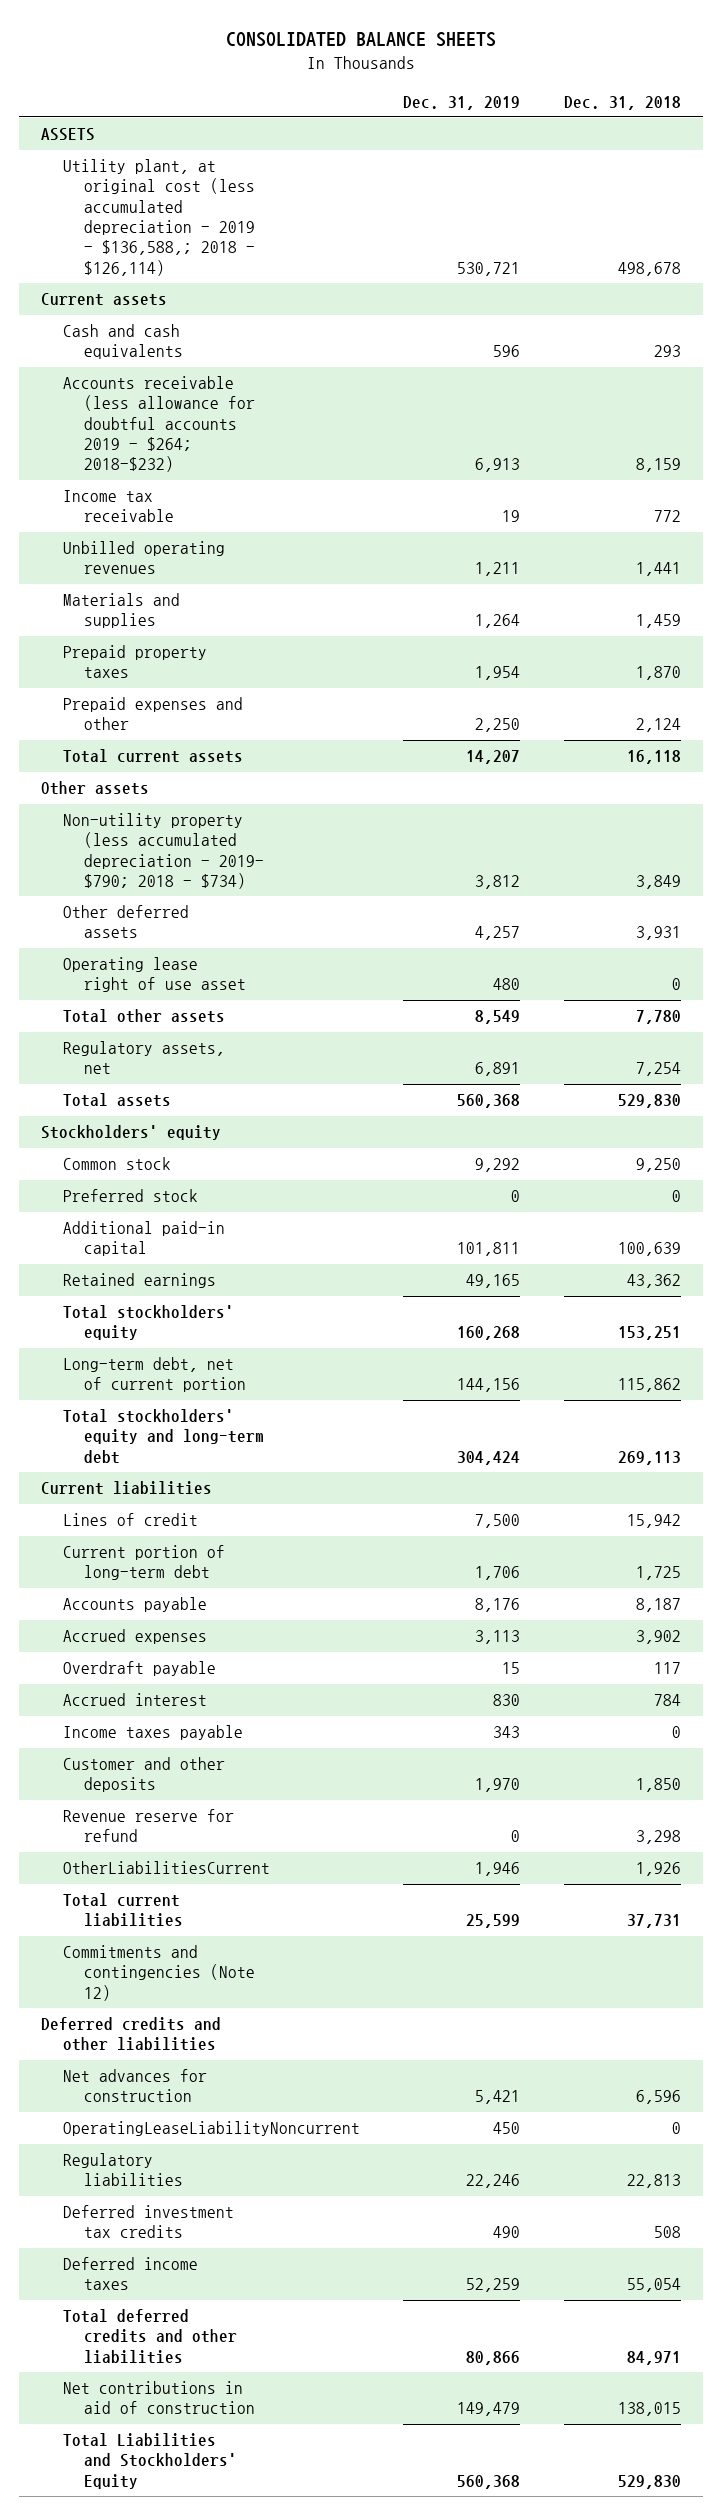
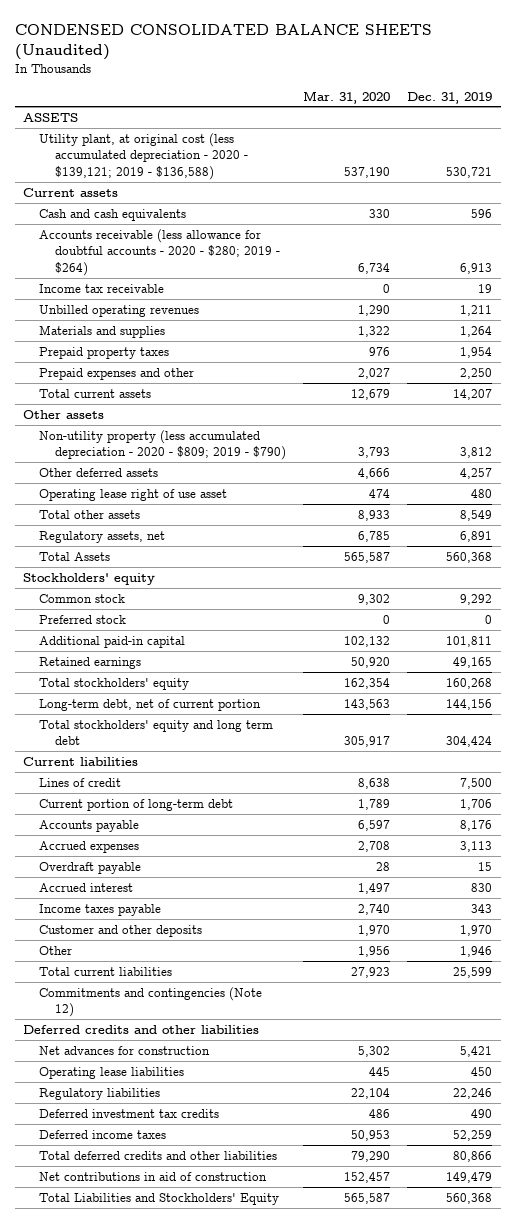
[226,32,497,48] CONSOLIDATED BALANCE SHEETS -> [14,23,432,61] CONDENSED CONSOLIDATED BALANCE SHEETS (Unaudited)
[564,95,682,110] Dec. 31, 2018 -> none
none -> [303,90,391,104] Mar. 31, 2020
[62,159,256,276] Utility plant, at original cost (less accumulated depreciation - 2019 - $136,588,; 2018 - $126,114) -> [39,132,249,180] Utility plant, at original cost (less accumulated depreciation - 2020 - $139,121; 2019 - $136,588)
[62,376,256,473] Accounts receivable (less allowance for doubtful accounts 2019 - $264; 2018-$232) -> [39,228,281,276] Accounts receivable (less allowance for doubtful accounts - 2020 - $280; 2019 - $264)
[62,813,265,890] Non-utility property (less accumulated depreciation - 2019- $790; 2018 - $734) -> [39,429,287,461] Non-utility property (less accumulated depreciation - 2020 - $809; 2019 - $790)
[62,1093,171,1108] Total assets -> [39,551,111,561] Total Assets
[62,1409,265,1464] Total stockholders' equity and long-term debt -> [39,719,274,746] Total stockholders' equity and long term debt
[62,1809,234,1843] Revenue reserve for refund -> none
[62,1861,270,1875] OtherLiabilitiesCurrent -> [39,945,73,955] Other
[62,2121,360,2137] OperatingLeaseLiabilityNoncurrent -> [39,1066,185,1079] Operating lease liabilities

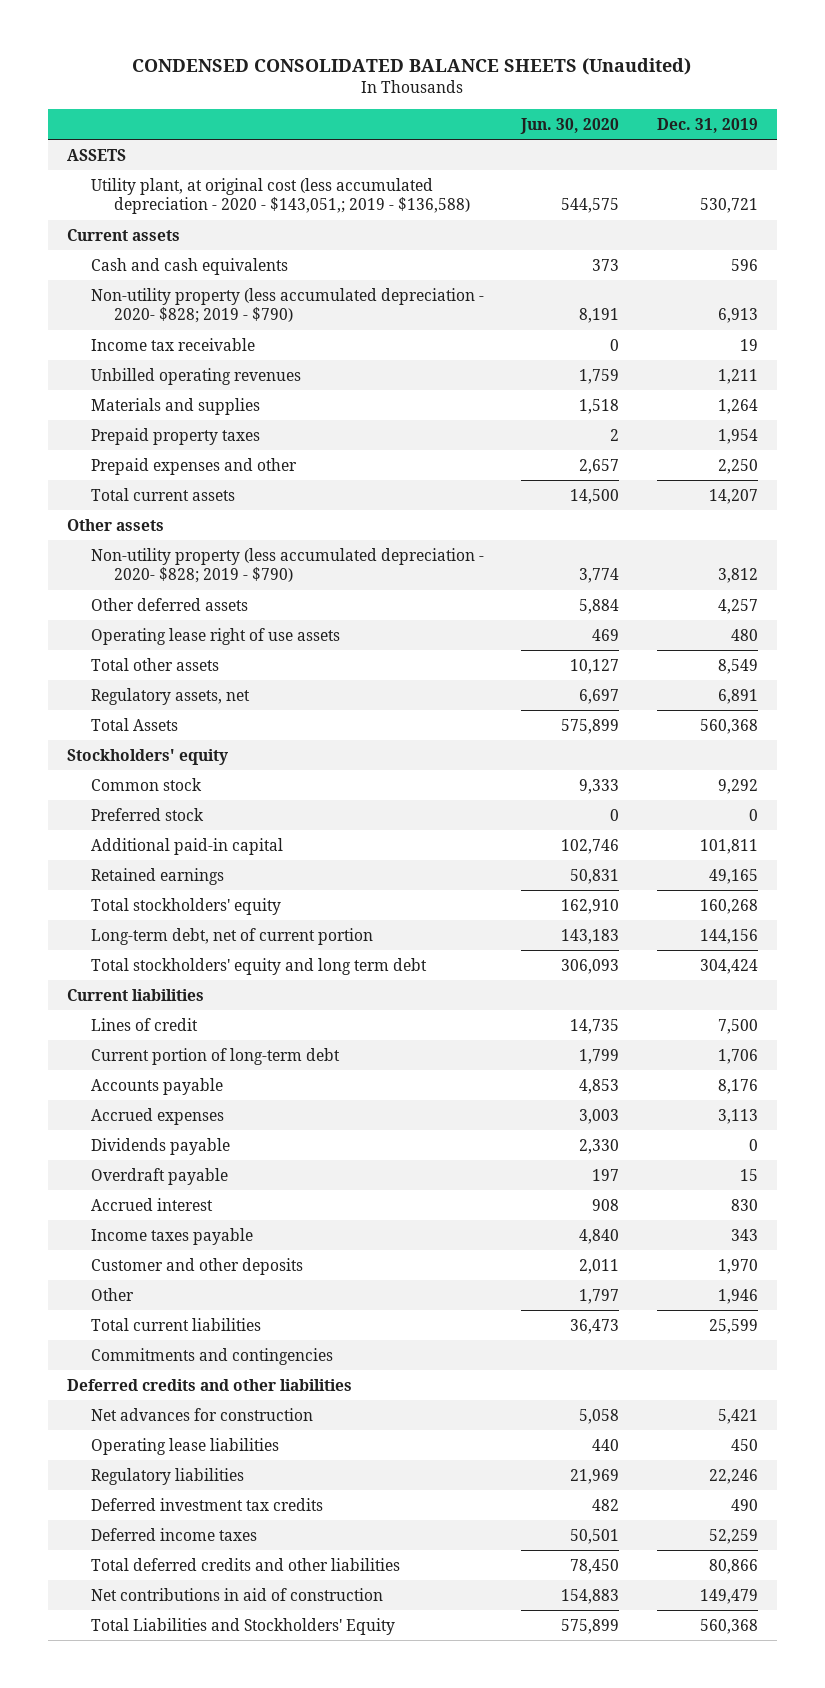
[303,90,391,104] Mar. 31, 2020 -> none
none -> [520,117,620,134] Jun. 30, 2020
[39,132,249,180] Utility plant, at original cost (less accumulated depreciation - 2020 - $139,121; 2019 - $136,588) -> [90,177,471,215] Utility plant, at original cost (less accumulated depreciation - 2020 - $143,051,; 2019 - $136,588)
[39,228,281,276] Accounts receivable (less allowance for doubtful accounts - 2020 - $280; 2019 - $264) -> [90,287,484,324] Non-utility property (less accumulated depreciation - 2020- $828; 2019 - $790)
[39,429,287,461] Non-utility property (less accumulated depreciation - 2020 - $809; 2019 - $790) -> [90,547,484,584] Non-utility property (less accumulated depreciation - 2020- $828; 2019 - $790)
[39,488,228,501] Operating lease right of use asset -> [90,627,340,645] Operating lease right of use assets
none -> [90,1137,230,1155] Dividends payable
[39,986,263,1018] Commitments and contingencies (Note 12) -> [90,1347,333,1365] Commitments and contingencies

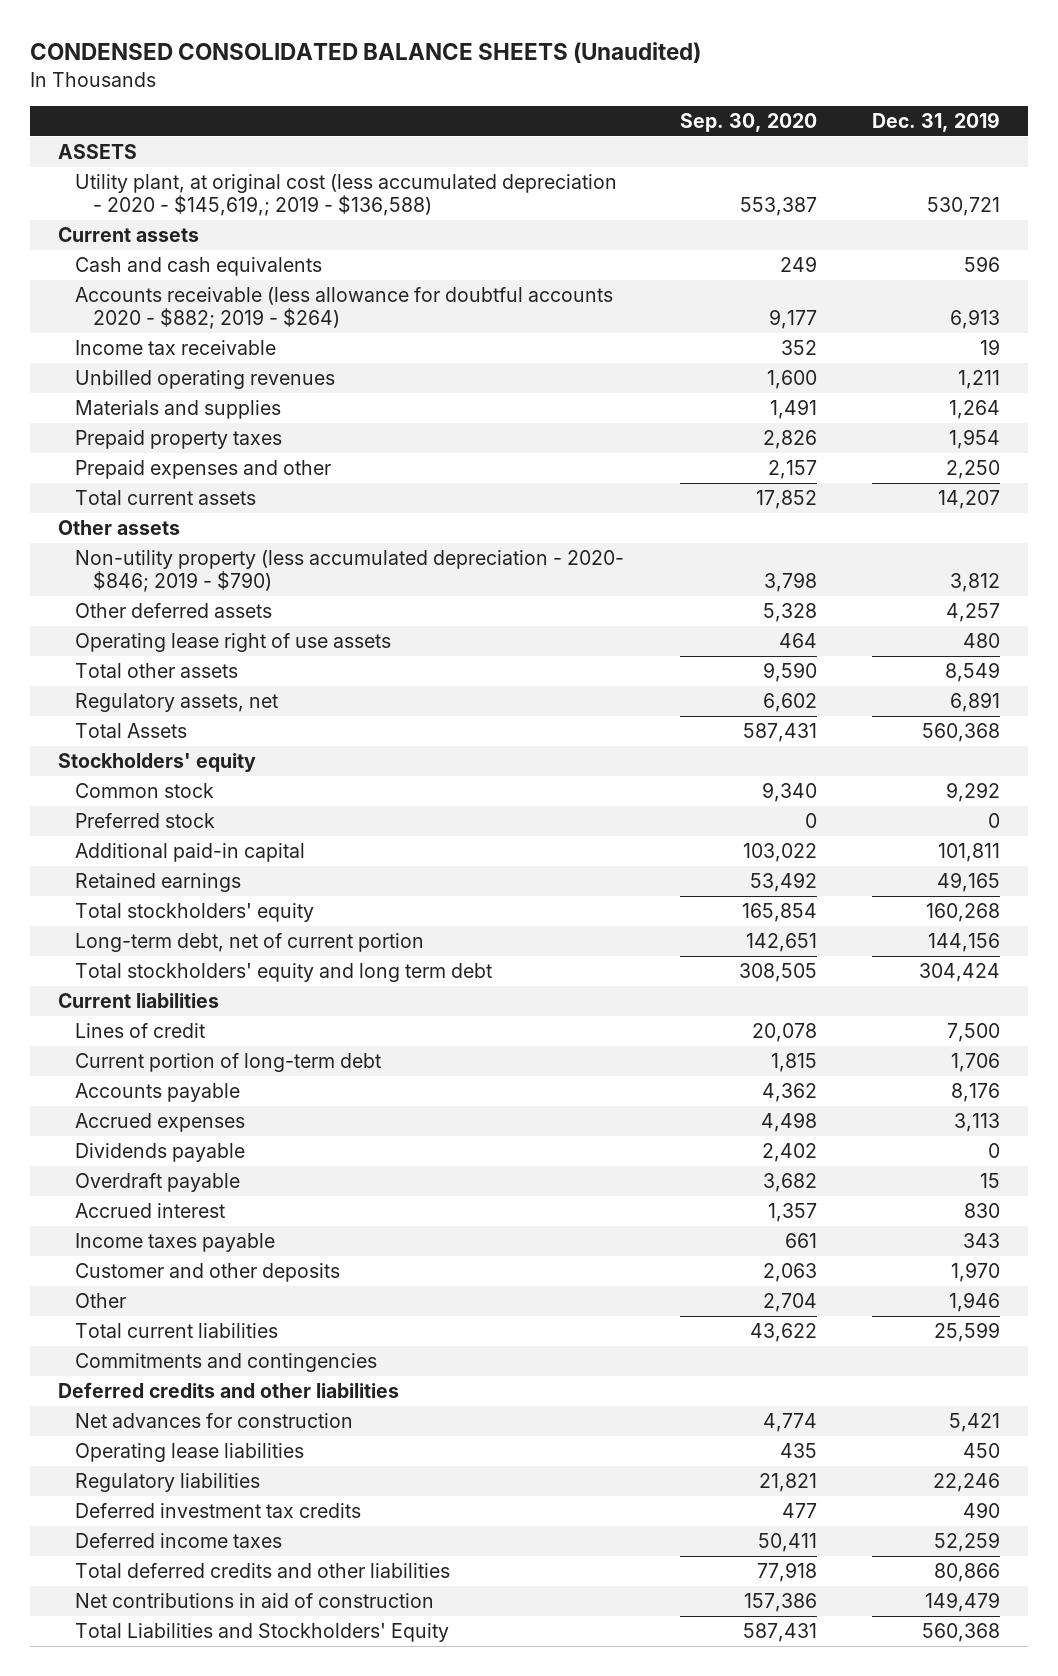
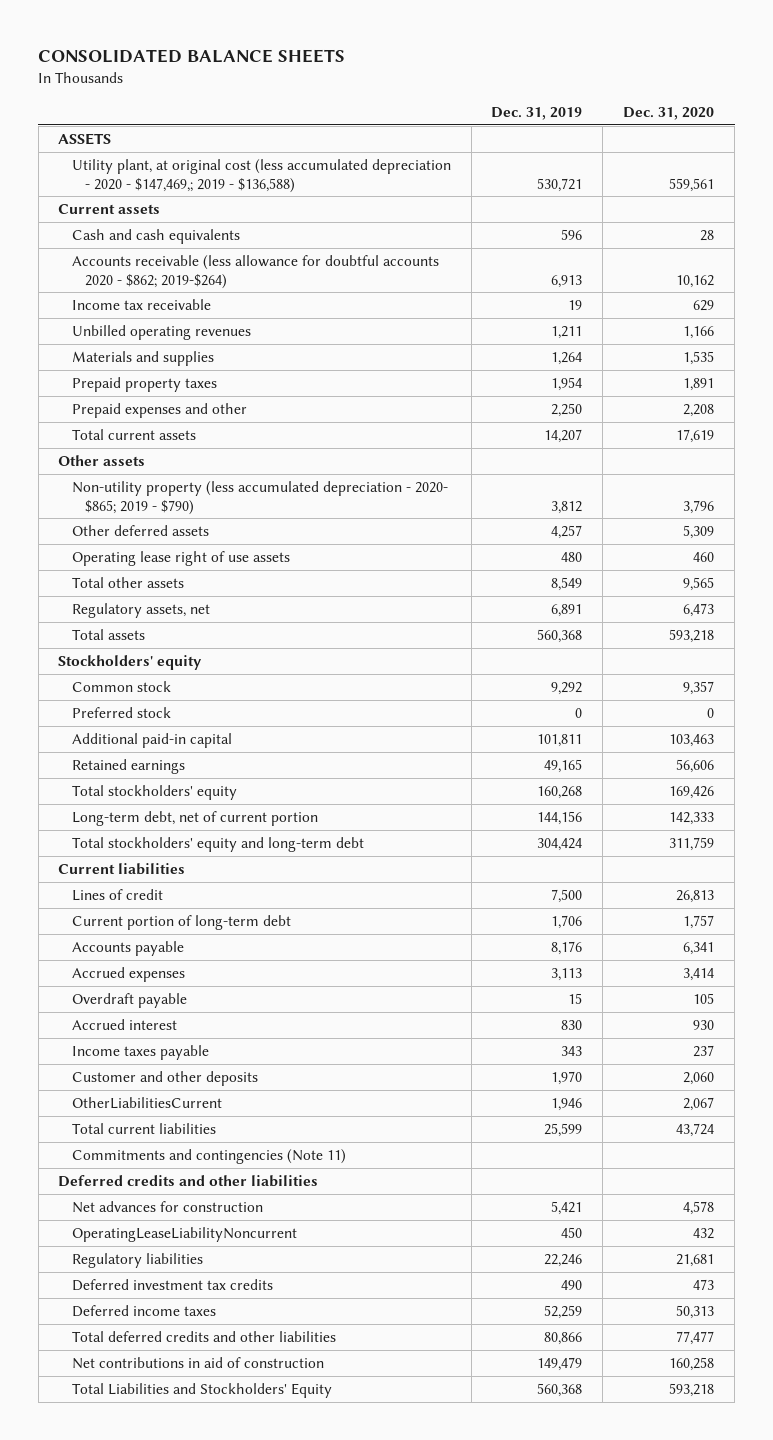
[29,42,701,64] CONDENSED CONSOLIDATED BALANCE SHEETS (Unaudited) -> [38,49,346,64] CONSOLIDATED BALANCE SHEETS
[679,113,817,133] Sep. 30, 2020 -> none
none -> [623,106,715,120] Dec. 31, 2020
[75,174,618,217] Utility plant, at original cost (less accumulated depreciation - 2020 - $145,619,; 2019 - $136,588) -> [71,158,451,193] Utility plant, at original cost (less accumulated depreciation - 2020 - $147,469,; 2019 - $136,588)
[75,287,614,330] Accounts receivable (less allowance for doubtful accounts 2020 - $882; 2019 - $264) -> [71,254,439,289] Accounts receivable (less allowance for doubtful accounts 2020 - $862; 2019-$264)
[75,550,625,593] Non-utility property (less accumulated depreciation - 2020- $846; 2019 - $790) -> [71,480,448,515] Non-utility property (less accumulated depreciation - 2020- $865; 2019 - $790)
[75,723,188,739] Total Assets -> [71,628,145,640] Total assets
[75,963,493,983] Total stockholders' equity and long term debt -> [71,836,364,852] Total stockholders' equity and long-term debt
[75,1143,246,1163] Dividends payable -> none
[75,1293,127,1309] Other -> [71,1096,222,1109] OtherLiabilitiesCurrent
[75,1353,378,1373] Commitments and contingencies -> [71,1148,346,1164] Commitments and contingencies (Note 11)
[75,1443,305,1463] Operating lease liabilities -> [71,1226,297,1242] OperatingLeaseLiabilityNoncurrent

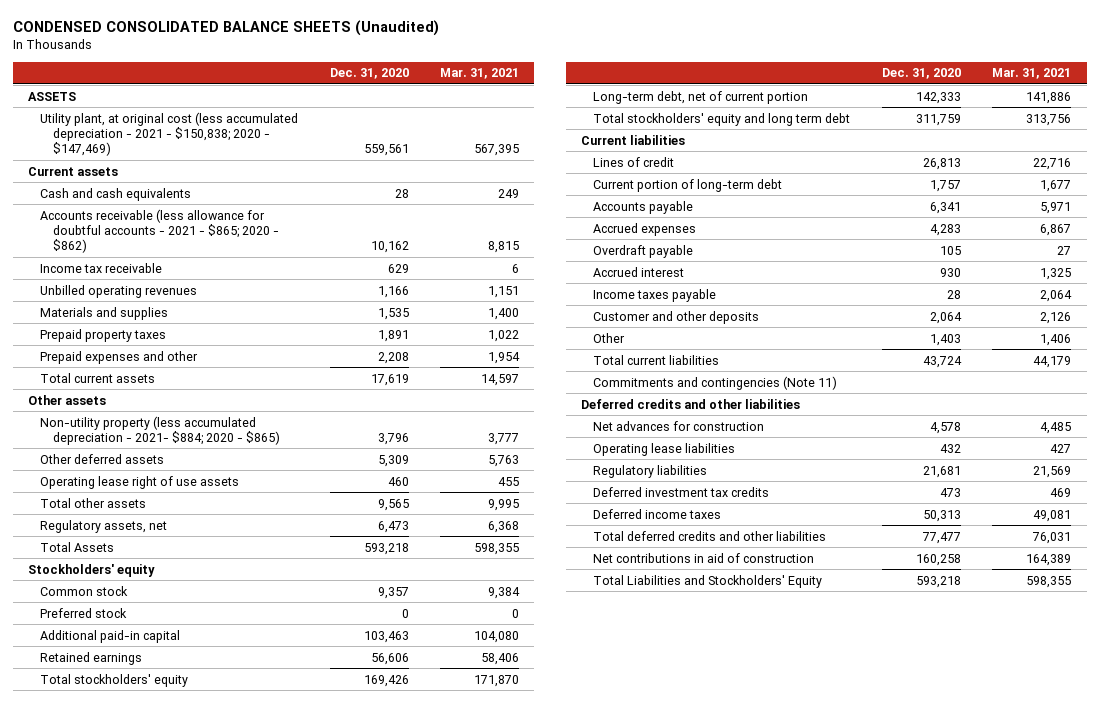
[38,49,346,64] CONSOLIDATED BALANCE SHEETS -> [12,20,439,37] CONDENSED CONSOLIDATED BALANCE SHEETS (Unaudited)
[491,106,583,120] Dec. 31, 2019 -> none
none -> [439,68,519,80] Mar. 31, 2021
[71,158,451,193] Utility plant, at original cost (less accumulated depreciation - 2020 - $147,469,; 2019 - $136,588) -> [40,111,299,157] Utility plant, at original cost (less accumulated depreciation - 2021 - $150,838; 2020 - $147,469)
[71,254,439,289] Accounts receivable (less allowance for doubtful accounts 2020 - $862; 2019-$264) -> [40,208,279,254] Accounts receivable (less allowance for doubtful accounts - 2021 - $865; 2020 - $862)
[71,480,448,515] Non-utility property (less accumulated depreciation - 2020- $865; 2019 - $790) -> [40,415,280,445] Non-utility property (less accumulated depreciation - 2021- $884; 2020 - $865)
[71,628,145,640] Total assets -> [40,541,115,552] Total Assets
[71,836,364,852] Total stockholders' equity and long-term debt -> [593,112,851,126] Total stockholders' equity and long term debt
[683,967,715,981] 3,414 -> [930,223,962,236] 4,283
[71,1096,222,1109] OtherLiabilitiesCurrent -> none
[693,1044,715,1057] 237 -> [947,289,962,299] 28
[683,1071,715,1085] 2,060 -> [930,311,963,324] 2,064
none -> [593,332,626,343] Other
[71,1226,297,1242] OperatingLeaseLiabilityNoncurrent -> [593,442,736,456] Operating lease liabilities

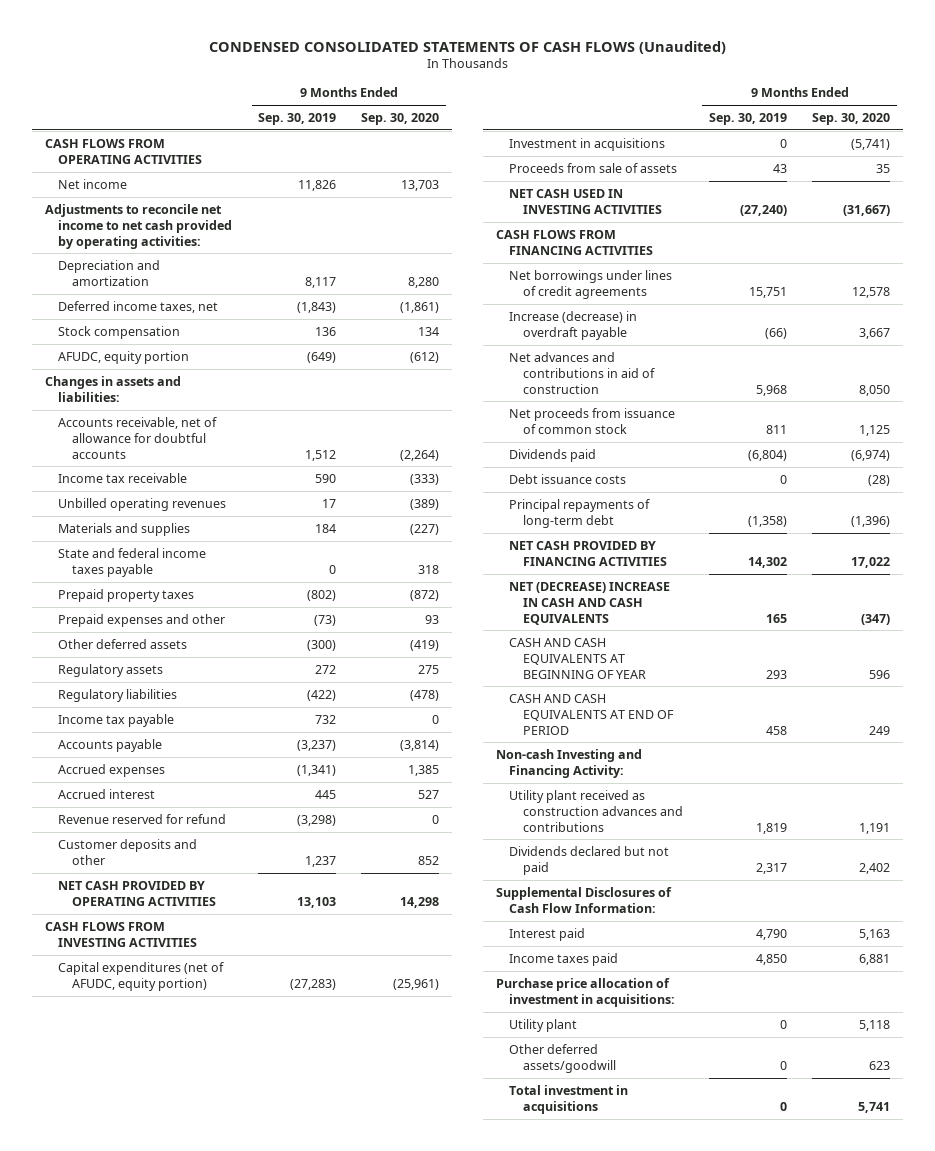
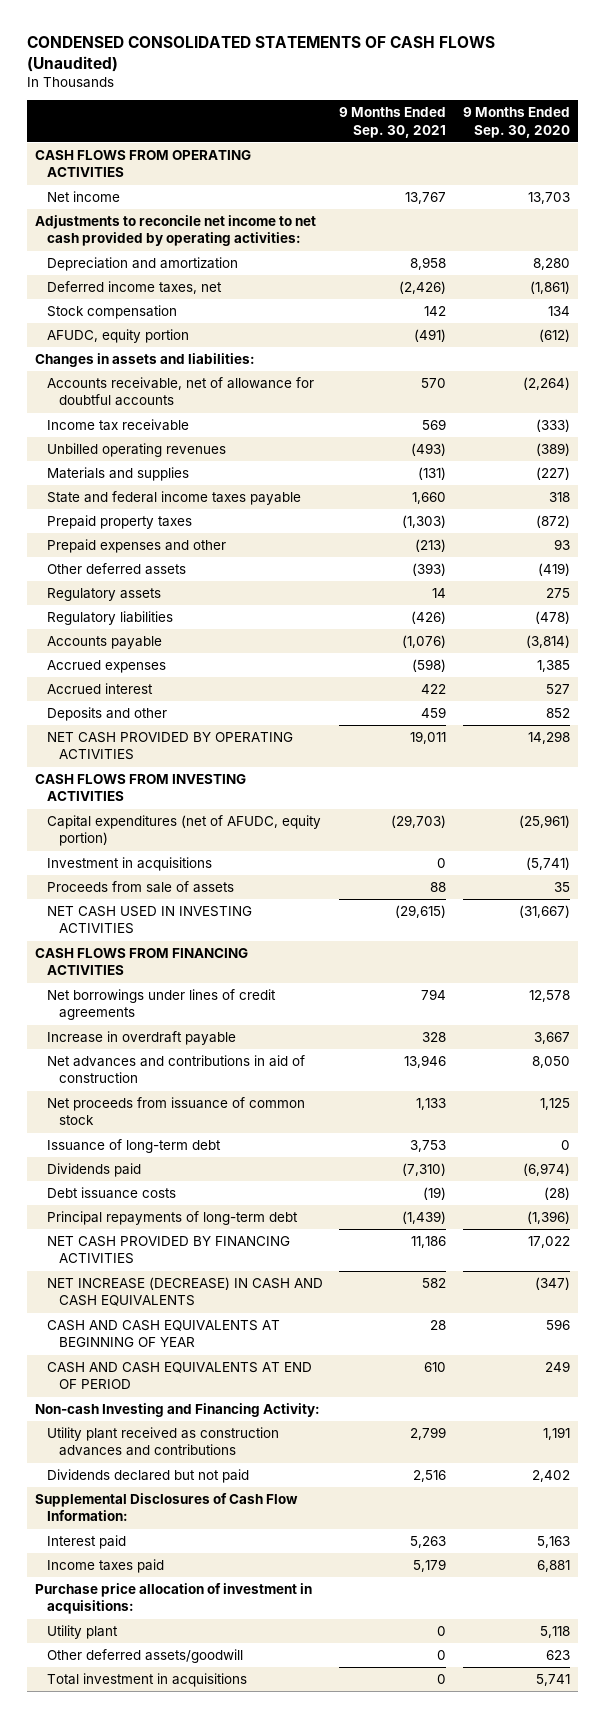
[257,113,336,126] Sep. 30, 2019 -> none
none -> [339,107,447,138] 9 Months Ended Sep. 30, 2021
[58,713,175,727] Income tax payable -> none
[58,813,227,824] Revenue reserved for refund -> none
[58,838,198,865] Customer deposits and other -> [46,707,167,722] Deposits and other
[509,310,638,340] Increase (decrease) in overdraft payable -> [46,1031,236,1046] Increase in overdraft payable
none -> [46,1139,221,1154] Issuance of long-term debt
[509,581,671,625] NET (DECREASE) INCREASE IN CASH AND CASH EQUIVALENTS -> [46,1277,323,1307] NET INCREASE (DECREASE) IN CASH AND CASH EQUIVALENTS

